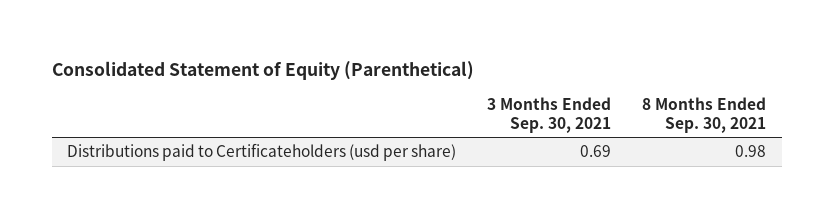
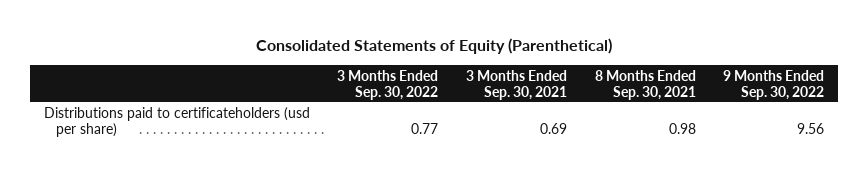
[51,60,474,80] Consolidated Statement of Equity (Parenthetical) -> [255,38,612,55] Consolidated Statements of Equity (Parenthetical)
none -> [337,69,439,100] 3 Months Ended Sep. 30, 2022
none -> [723,69,825,100] 9 Months Ended Sep. 30, 2022
[67,143,457,162] Distributions paid to Certificateholders (usd per share) -> [43,107,310,138] Distributions paid to certificateholders (usd per share)

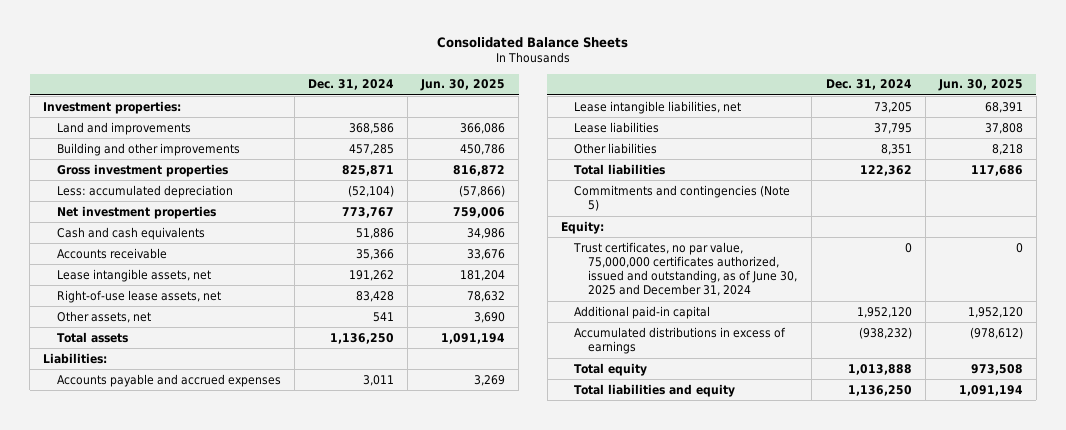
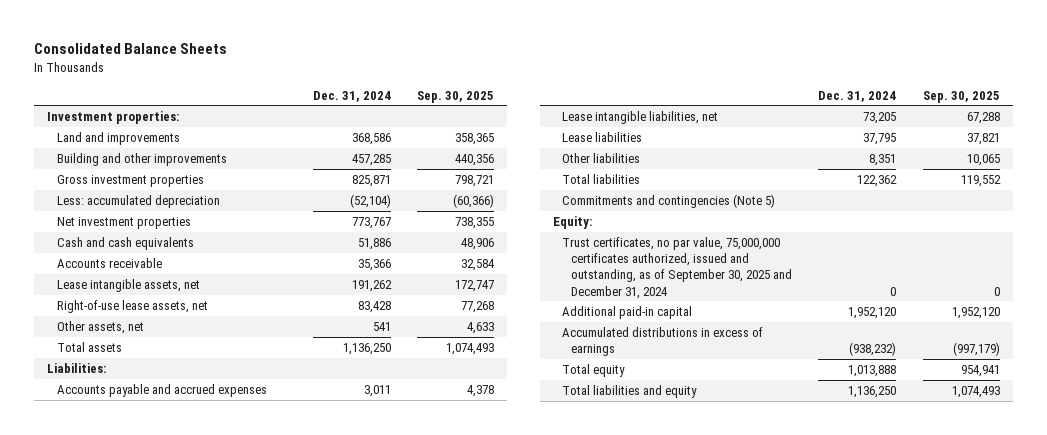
[420,79,506,92] Jun. 30, 2025 -> none
none -> [417,90,495,103] Sep. 30, 2025
[573,241,797,297] Trust certificates, no par value, 75,000,000 certificates authorized, issued and outstanding, as of June 30, 2025 and December 31, 2024 -> [562,236,793,299] Trust certificates, no par value, 75,000,000 certificates authorized, issued and outstanding, as of September 30, 2025 and December 31, 2024

